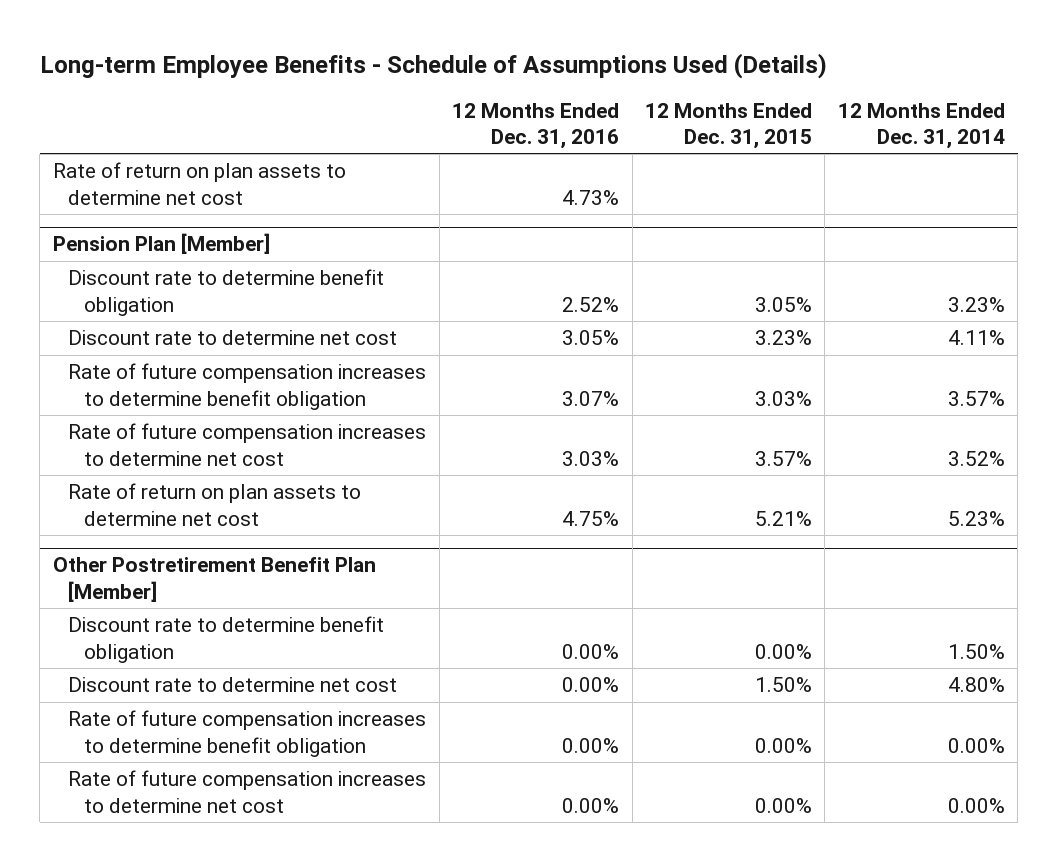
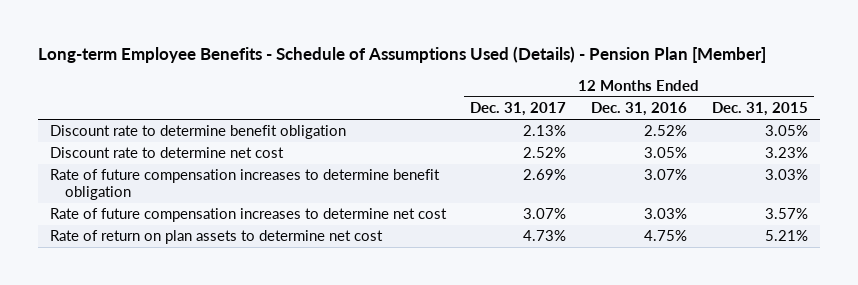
[39,52,827,79] Long-term Employee Benefits - Schedule of Assumptions Used (Details) -> [37,46,766,64] Long-term Employee Benefits - Schedule of Assumptions Used (Details) - Pension Plan [Member]
[837,102,1005,150] 12 Months Ended Dec. 31, 2014 -> none
none -> [470,102,567,117] Dec. 31, 2017
[52,162,346,205] Rate of return on plan assets to determine net cost -> none
[52,233,270,255] Pension Plan [Member] -> none
[52,557,376,602] Other Postretirement Benefit Plan [Member] -> none
[68,616,385,663] Discount rate to determine benefit obligation -> none
[68,677,398,693] Discount rate to determine net cost -> none
[68,710,427,757] Rate of future compensation increases to determine benefit obligation -> none
[68,770,427,813] Rate of future compensation increases to determine net cost -> none

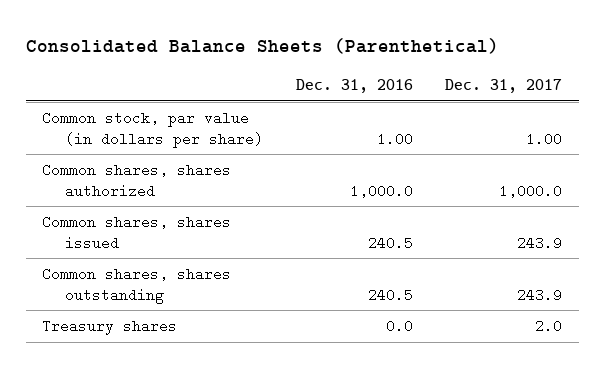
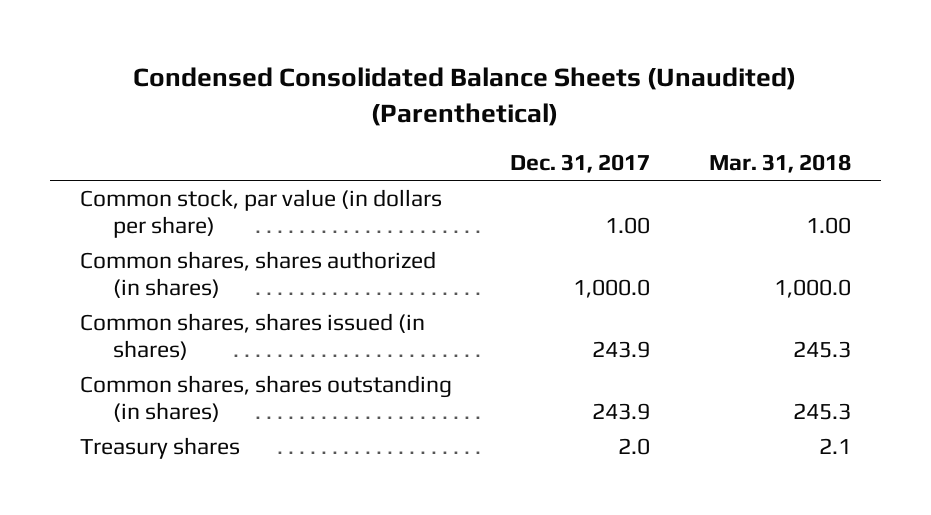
[25,37,499,54] Consolidated Balance Sheets (Parenthetical) -> [133,66,797,126] Condensed Consolidated Balance Sheets (Unaudited) (Parenthetical)
[295,78,413,93] Dec. 31, 2016 -> none
none -> [709,153,852,173] Mar. 31, 2018
[41,163,231,198] Common shares, shares authorized -> [79,251,436,298] Common shares, shares authorized (in shares)
[41,215,231,250] Common shares, shares issued -> [79,313,425,360] Common shares, shares issued (in shares)
[41,267,231,304] Common shares, shares outstanding -> [79,375,452,422] Common shares, shares outstanding (in shares)

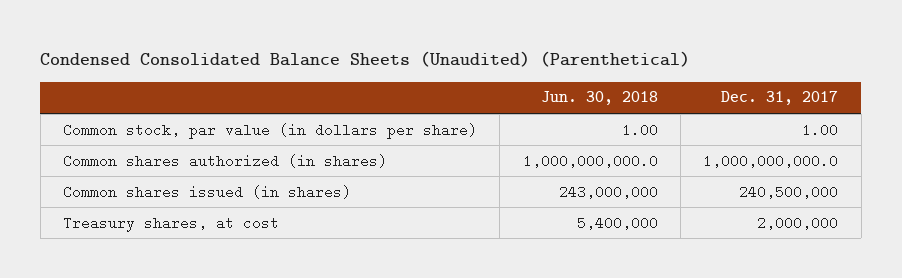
[709,153,852,173] Mar. 31, 2018 -> none
none -> [540,91,658,106] Jun. 30, 2018
[79,375,452,422] Common shares, shares outstanding (in shares) -> none
[79,251,436,298] Common shares, shares authorized (in shares) -> [63,153,388,168] Common shares authorized (in shares)
[573,278,651,298] 1,000.0 -> [703,153,839,168] 1,000,000,000.0
[79,313,425,360] Common shares, shares issued (in shares) -> [63,184,352,199] Common shares issued (in shares)
[592,340,651,358] 243.9 -> [739,184,839,199] 240,500,000
[79,437,240,460] Treasury shares -> [63,215,280,232] Treasury shares, at cost
[618,438,651,456] 2.0 -> [757,215,839,230] 2,000,000

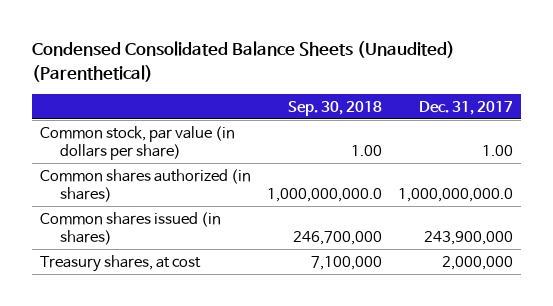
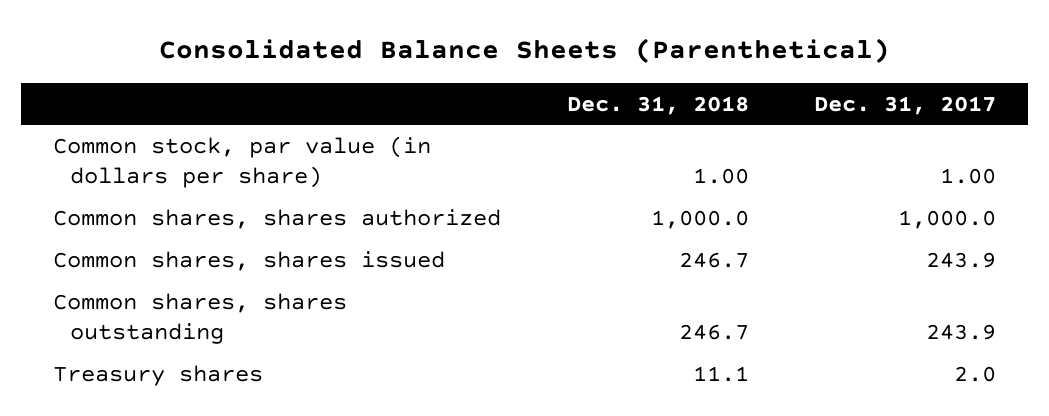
[32,41,456,82] Condensed Consolidated Balance Sheets (Unaudited) (Parenthetical) -> [158,38,890,64] Consolidated Balance Sheets (Parenthetical)
[288,100,383,116] Sep. 30, 2018 -> none
none -> [566,95,749,115] Dec. 31, 2018
[40,168,252,202] Common shares authorized (in shares) -> [53,209,502,230] Common shares, shares authorized
[398,187,514,202] 1,000,000,000.0 -> [897,210,996,230] 1,000.0
[40,211,222,245] Common shares issued (in shares) -> [53,251,446,272] Common shares, shares issued
[424,230,514,245] 243,900,000 -> [925,252,996,269] 243.9
none -> [53,293,348,344] Common shares, shares outstanding
[40,254,202,272] Treasury shares, at cost -> [53,365,264,387] Treasury shares
[442,255,514,270] 2,000,000 -> [953,366,996,383] 2.0

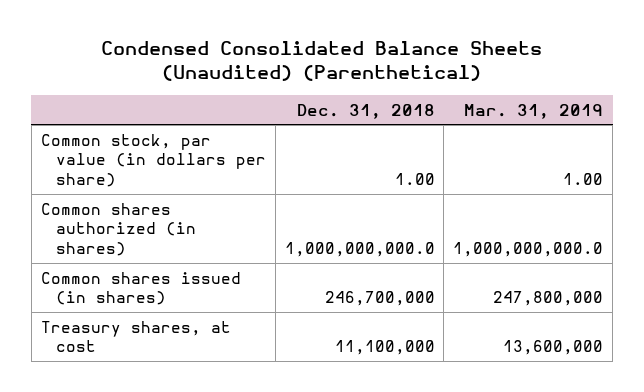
[158,38,890,64] Consolidated Balance Sheets (Parenthetical) -> [100,41,542,82] Condensed Consolidated Balance Sheets (Unaudited) (Parenthetical)
[813,95,996,115] Dec. 31, 2017 -> none
none -> [464,103,604,119] Mar. 31, 2019
[53,293,348,344] Common shares, shares outstanding -> none
[53,209,502,230] Common shares, shares authorized -> [40,202,196,257] Common shares authorized (in shares)
[650,210,749,230] 1,000.0 -> [284,242,435,258] 1,000,000,000.0
[53,251,446,272] Common shares, shares issued -> [40,271,241,306] Common shares issued (in shares)
[678,252,749,269] 246.7 -> [324,291,435,307] 246,700,000
[53,365,264,387] Treasury shares -> [40,320,231,353] Treasury shares, at cost
[692,366,749,383] 11.1 -> [334,340,435,356] 11,100,000

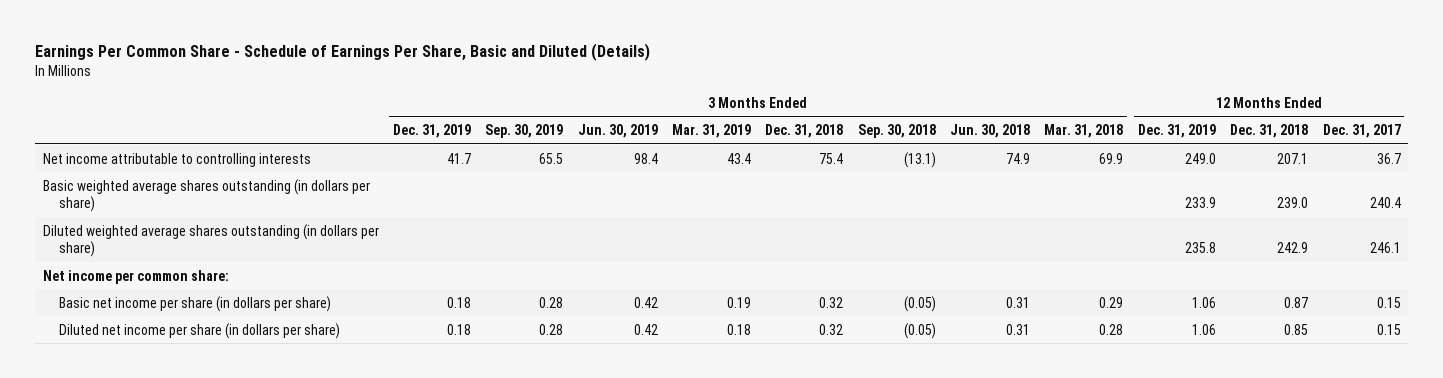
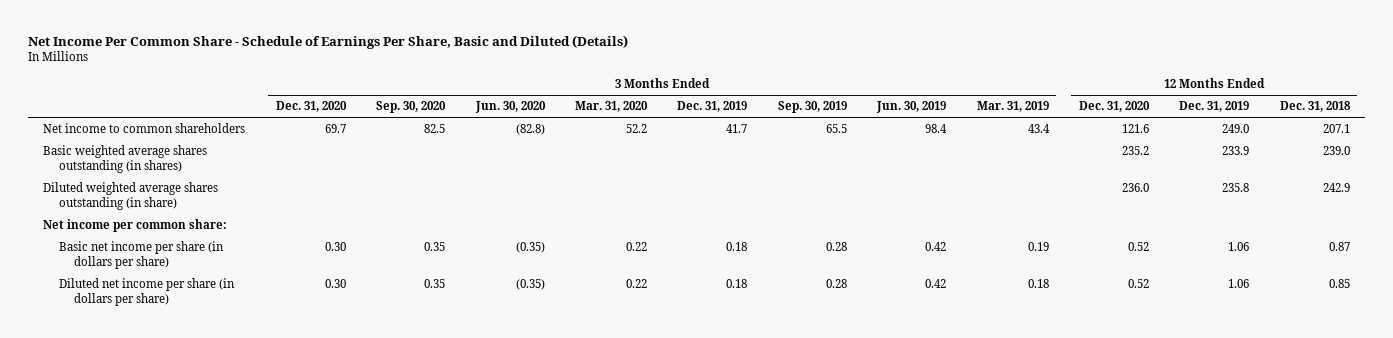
[35,42,651,61] Earnings Per Common Share - Schedule of Earnings Per Share, Basic and Diluted (Details) -> [28,34,629,49] Net Income Per Common Share - Schedule of Earnings Per Share, Basic and Diluted (Details)
[765,124,844,139] Dec. 31, 2018 -> none
[857,124,936,139] Sep. 30, 2018 -> none
[950,124,1031,139] Jun. 30, 2018 -> none
[1044,124,1124,139] Mar. 31, 2018 -> none
[1322,124,1401,139] Dec. 31, 2017 -> none
none -> [275,101,347,113] Dec. 31, 2020
none -> [376,101,447,114] Sep. 30, 2020
none -> [474,101,546,114] Jun. 30, 2020
none -> [574,101,648,113] Mar. 31, 2020
none -> [1078,101,1150,113] Dec. 31, 2020
[42,152,311,167] Net income attributable to controlling interests -> [43,123,246,134] Net income to common shareholders
[42,178,370,213] Basic weighted average shares outstanding (in dollars per share) -> [43,145,208,173] Basic weighted average shares outstanding (in shares)
[42,223,379,258] Diluted weighted average shares outstanding (in dollars per share) -> [43,182,219,210] Diluted weighted average shares outstanding (in share)

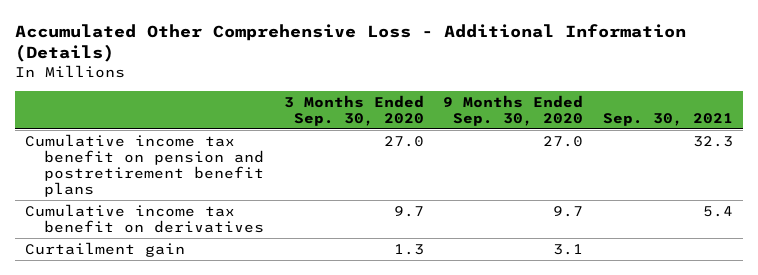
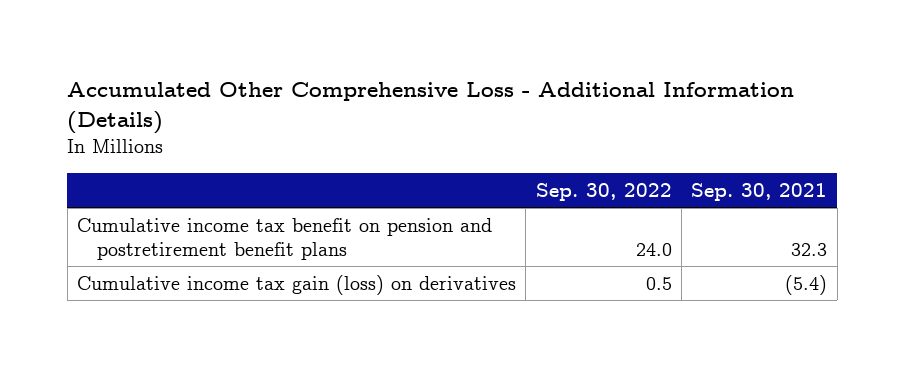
[283,94,424,126] 3 Months Ended Sep. 30, 2020 -> none
[443,94,584,126] 9 Months Ended Sep. 30, 2020 -> none
none -> [535,182,672,201] Sep. 30, 2022
[24,241,185,257] Curtailment gain -> none
[24,203,265,233] Cumulative income tax benefit on derivatives -> [77,274,517,295] Cumulative income tax gain (loss) on derivatives
[702,205,733,217] 5.4 -> [785,274,828,295] (5.4)

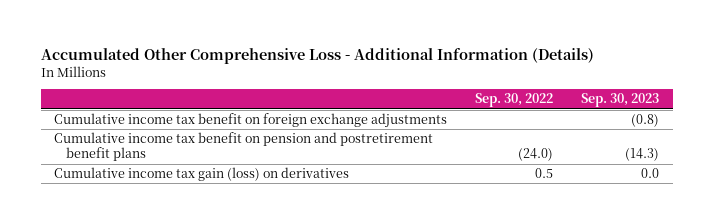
[691,182,828,201] Sep. 30, 2021 -> none
none -> [580,93,659,108] Sep. 30, 2023
none -> [54,113,448,129] Cumulative income tax benefit on foreign exchange adjustments
[635,242,672,256] 24.0 -> [518,148,554,162] (24.0)

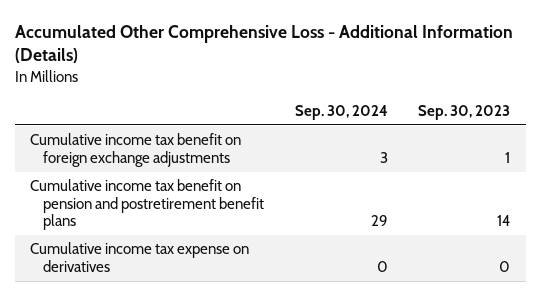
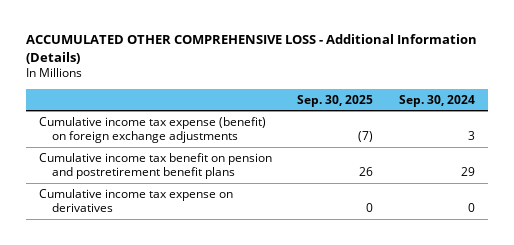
[14,25,513,64] Accumulated Other Comprehensive Loss - Additional Information (Details) -> [26,34,478,64] ACCUMULATED OTHER COMPREHENSIVE LOSS - Additional Information (Details)
[418,105,511,121] Sep. 30, 2023 -> none
none -> [297,94,374,107] Sep. 30, 2025
[30,133,242,167] Cumulative income tax benefit on foreign exchange adjustments -> [39,116,267,144] Cumulative income tax expense (benefit) on foreign exchange adjustments

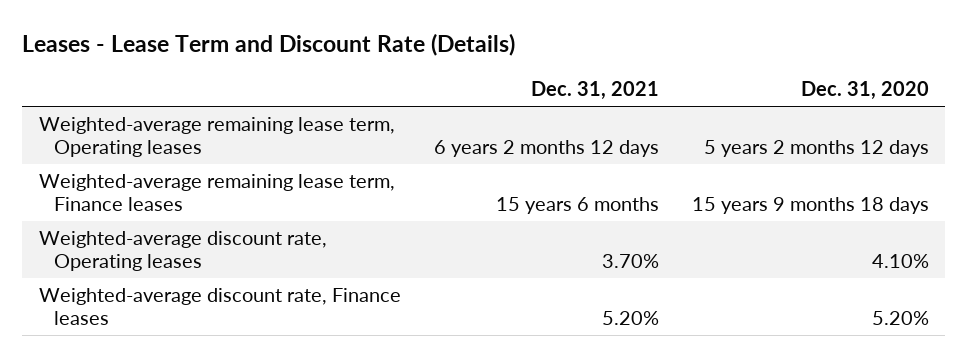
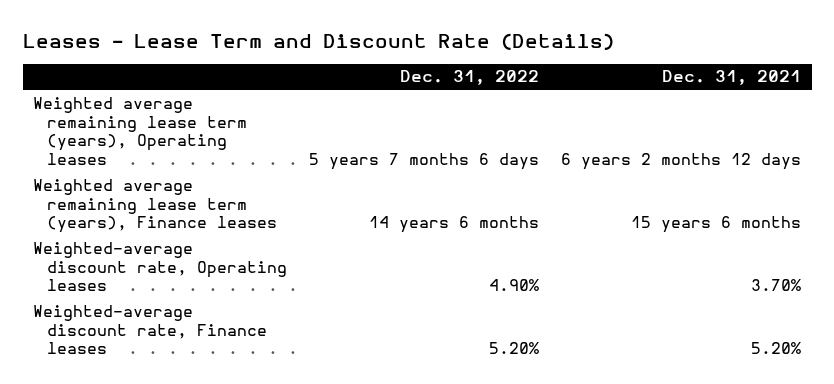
[800,80,929,100] Dec. 31, 2020 -> none
none -> [399,70,539,86] Dec. 31, 2022
[38,117,395,157] Weighted-average remaining lease term, Operating leases -> [33,96,248,166] Weighted average remaining lease term (years), Operating leases
[38,174,395,211] Weighted-average remaining lease term, Finance leases -> [33,178,278,234] Weighted average remaining lease term (years), Finance leases

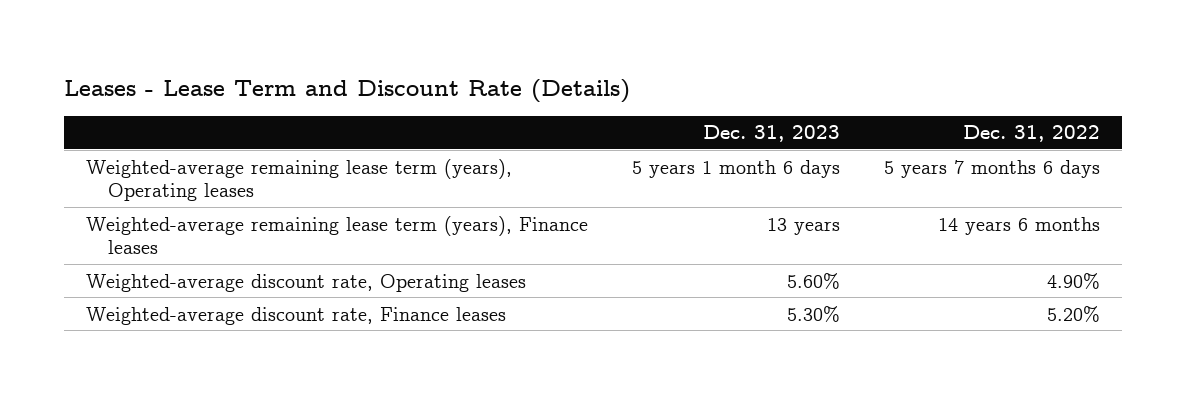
[661,70,801,86] Dec. 31, 2021 -> none
none -> [703,125,841,143] Dec. 31, 2023
[33,96,248,166] Weighted average remaining lease term (years), Operating leases -> [86,158,513,201] Weighted-average remaining lease term (years), Operating leases
[33,178,278,234] Weighted average remaining lease term (years), Finance leases -> [86,215,589,254] Weighted-average remaining lease term (years), Finance leases

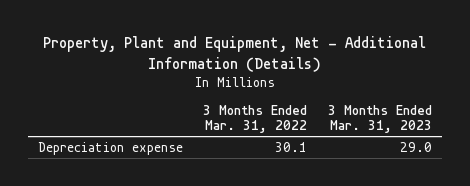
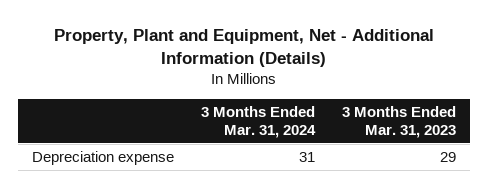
[203,104,308,134] 3 Months Ended Mar. 31, 2022 -> none
none -> [201,106,317,138] 3 Months Ended Mar. 31, 2024
[400,141,433,152] 29.0 -> [440,152,457,163] 29

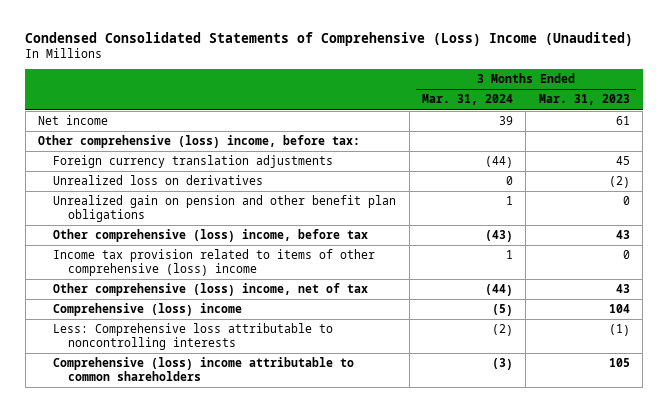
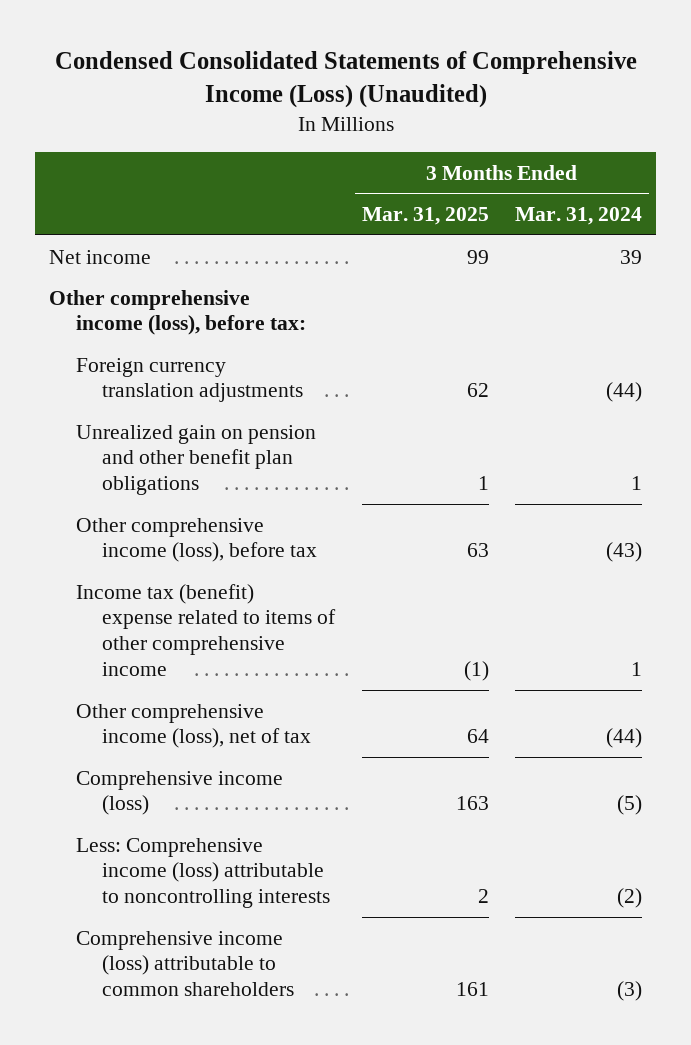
[25,31,634,46] Condensed Consolidated Statements of Comprehensive (Loss) Income (Unaudited) -> [54,50,637,108] Condensed Consolidated Statements of Comprehensive Income (Loss) (Unaudited)
[538,94,630,106] Mar. 31, 2023 -> none
none -> [361,206,489,225] Mar. 31, 2025
[38,135,361,149] Other comprehensive (loss) income, before tax: -> [48,289,306,336] Other comprehensive income (loss), before tax:
[53,175,264,186] Unrealized loss on derivatives -> none
[53,229,369,243] Other comprehensive (loss) income, before tax -> [75,517,318,563] Other comprehensive income (loss), before tax
[53,249,376,276] Income tax provision related to items of other comprehensive (loss) income -> [75,583,337,676] Income tax (benefit) expense related to items of other comprehensive income
[53,283,369,297] Other comprehensive (loss) income, net of tax -> [75,703,312,749] Other comprehensive income (loss), net of tax
[53,303,243,317] Comprehensive (loss) income -> [75,770,283,816] Comprehensive income (loss)
[53,323,334,350] Less: Comprehensive loss attributable to noncontrolling interests -> [75,837,331,909] Less: Comprehensive income (loss) attributable to noncontrolling interests
[53,357,355,381] Comprehensive (loss) income attributable to common shareholders -> [75,930,295,997] Comprehensive income (loss) attributable to common shareholders

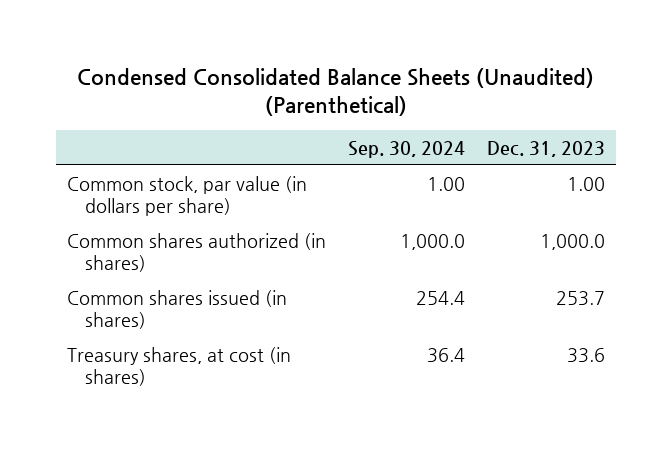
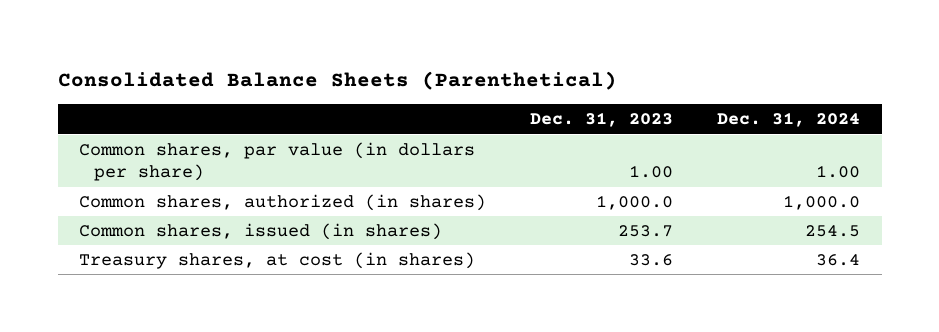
[76,67,594,117] Condensed Consolidated Balance Sheets (Unaudited) (Parenthetical) -> [57,70,617,90] Consolidated Balance Sheets (Parenthetical)
[347,140,465,158] Sep. 30, 2024 -> none
none -> [717,112,861,128] Dec. 31, 2024
[66,175,307,217] Common stock, par value (in dollars per share) -> [79,142,476,182] Common shares, par value (in dollars per share)
[66,232,326,273] Common shares authorized (in shares) -> [79,194,487,212] Common shares, authorized (in shares)
[66,289,287,330] Common shares issued (in shares) -> [79,223,443,241] Common shares, issued (in shares)

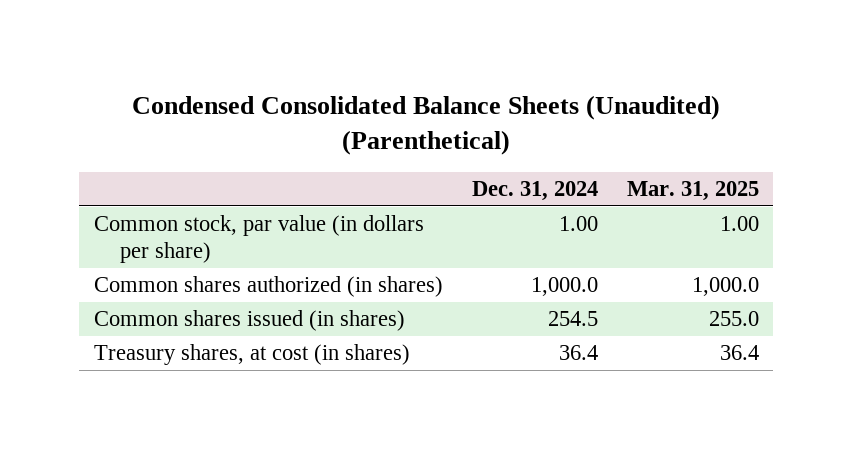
[57,70,617,90] Consolidated Balance Sheets (Parenthetical) -> [132,95,721,156] Condensed Consolidated Balance Sheets (Unaudited) (Parenthetical)
[530,112,674,128] Dec. 31, 2023 -> none
none -> [626,181,759,202] Mar. 31, 2025
[79,142,476,182] Common shares, par value (in dollars per share) -> [93,215,424,264] Common stock, par value (in dollars per share)
[79,194,487,212] Common shares, authorized (in shares) -> [93,276,443,298] Common shares authorized (in shares)
[79,223,443,241] Common shares, issued (in shares) -> [93,310,405,332] Common shares issued (in shares)

